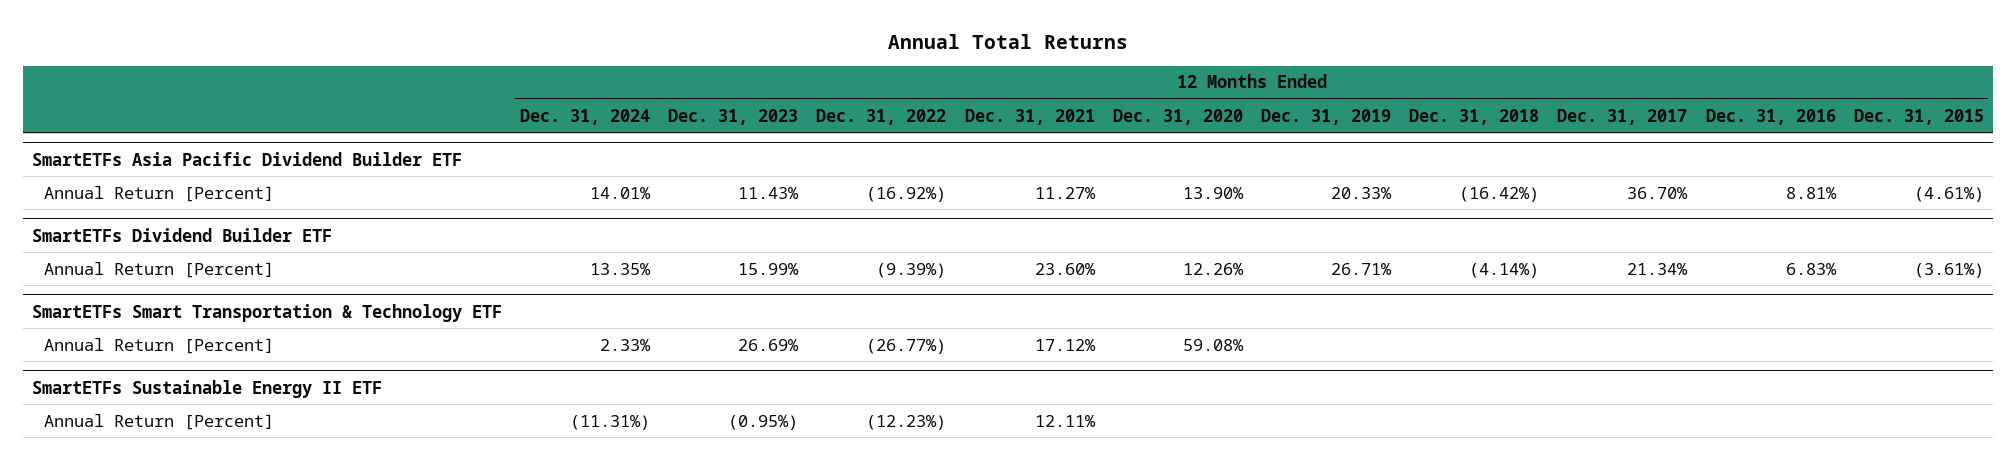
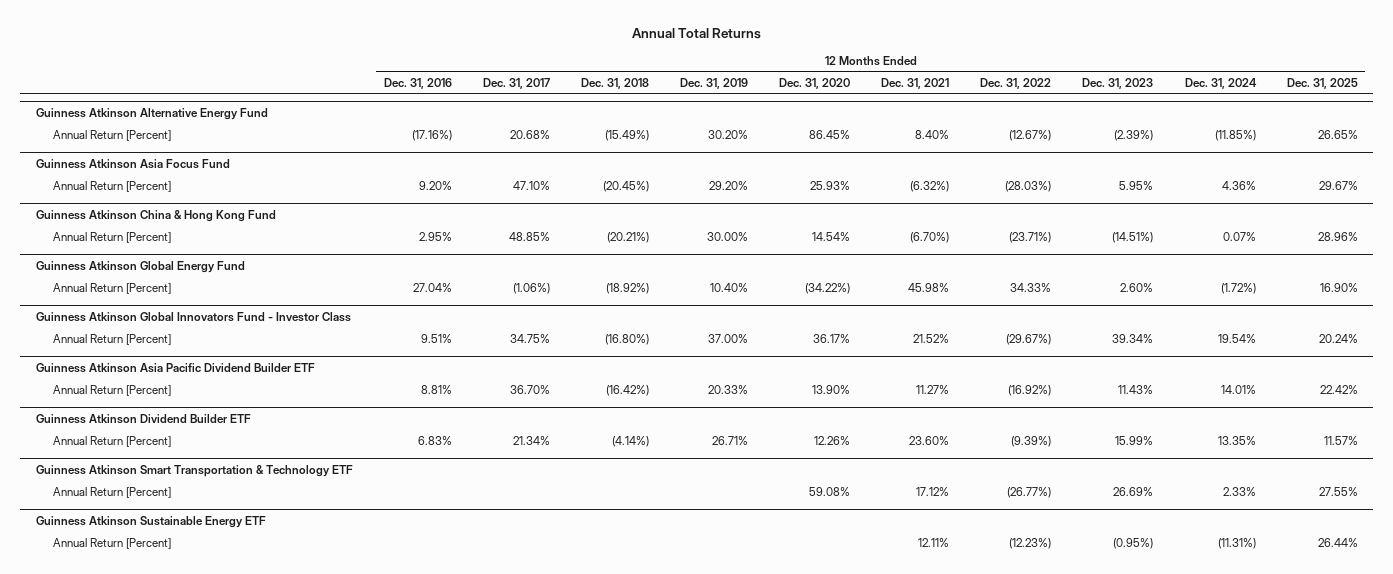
[1853,108,1984,125] Dec. 31, 2015 -> none
none -> [1286,77,1358,89] Dec. 31, 2025
none -> [35,108,268,121] Guinness Atkinson Alternative Energy Fund
none -> [53,130,172,142] Annual Return [Percent]
none -> [35,159,230,170] Guinness Atkinson Asia Focus Fund
none -> [53,181,172,193] Annual Return [Percent]
none -> [35,210,276,223] Guinness Atkinson China & Hong Kong Fund
none -> [53,232,172,244] Annual Return [Percent]
none -> [35,261,245,274] Guinness Atkinson Global Energy Fund
none -> [53,283,172,295] Annual Return [Percent]
none -> [35,312,351,323] Guinness Atkinson Global Innovators Fund - Investor Class
none -> [53,334,172,346] Annual Return [Percent]
[31,151,462,166] SmartETFs Asia Pacific Dividend Builder ETF -> [35,363,315,374] Guinness Atkinson Asia Pacific Dividend Builder ETF
[31,227,332,242] SmartETFs Dividend Builder ETF -> [35,414,251,425] Guinness Atkinson Dividend Builder ETF
[31,303,502,322] SmartETFs Smart Transportation & Technology ETF -> [35,465,353,478] Guinness Atkinson Smart Transportation & Technology ETF
[31,379,382,398] SmartETFs Sustainable Energy II ETF -> [35,516,266,529] Guinness Atkinson Sustainable Energy ETF

